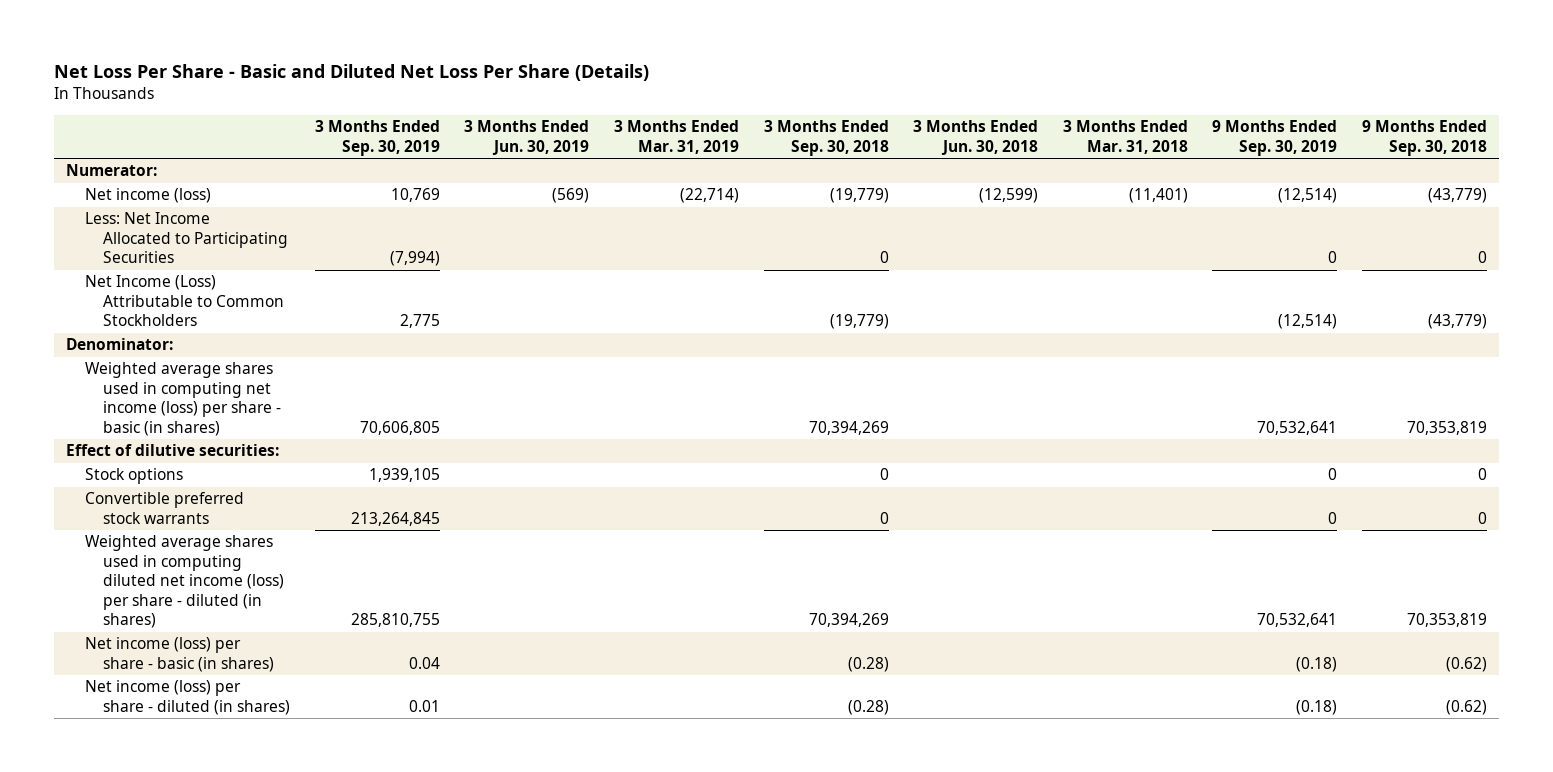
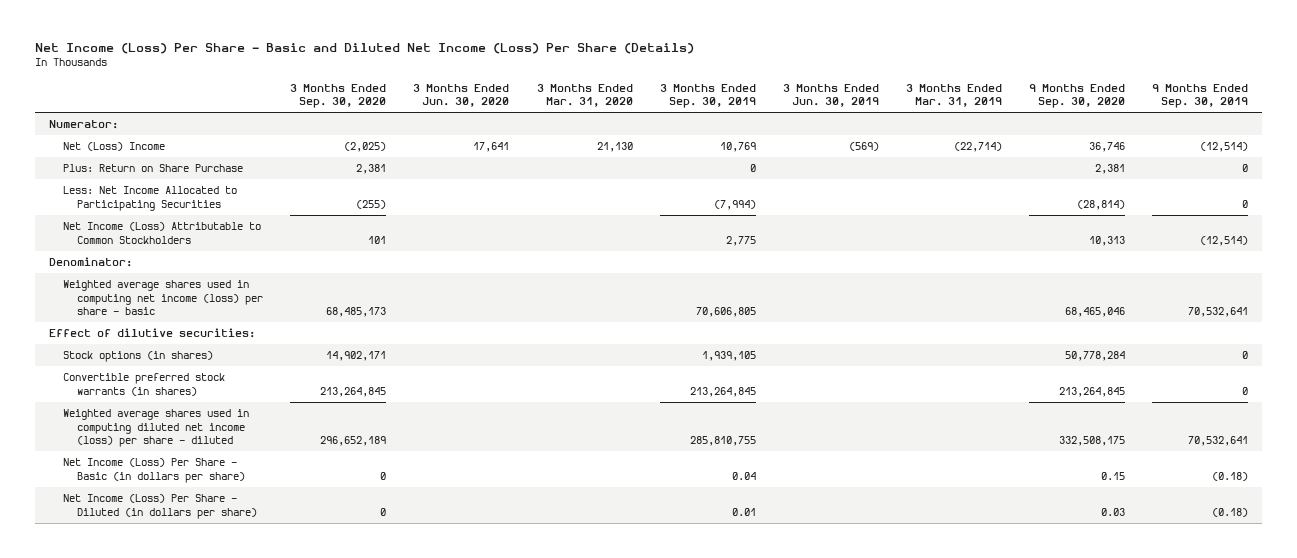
[53,64,649,82] Net Loss Per Share - Basic and Diluted Net Loss Per Share (Details) -> [35,42,695,54] Net Income (Loss) Per Share - Basic and Diluted Net Income (Loss) Per Share (Details)
[763,120,889,156] 3 Months Ended Sep. 30, 2018 -> none
[913,120,1039,155] 3 Months Ended Jun. 30, 2018 -> none
[1062,120,1188,154] 3 Months Ended Mar. 31, 2018 -> none
[1362,120,1488,156] 9 Months Ended Sep. 30, 2018 -> none
none -> [290,83,387,109] 3 Months Ended Sep. 30, 2020
none -> [413,83,510,108] 3 Months Ended Jun. 30, 2020
none -> [536,83,633,108] 3 Months Ended Mar. 31, 2020
none -> [1029,83,1126,109] 9 Months Ended Sep. 30, 2020
[84,188,211,204] Net income (loss) -> [62,142,165,152] Net (Loss) Income
none -> [62,164,243,173] Plus: Return on Share Purchase
[84,362,282,436] Weighted average shares used in computing net income (loss) per share - basic (in shares) -> [62,280,264,316] Weighted average shares used in computing net income (loss) per share - basic
[84,468,183,485] Stock options -> [62,351,213,363] Stock options (in shares)
[84,492,244,524] Convertible preferred stock warrants -> [62,373,225,396] Convertible preferred stock warrants (in shares)
[84,535,285,629] Weighted average shares used in computing diluted net income (loss) per share - diluted (in shares) -> [62,409,249,448] Weighted average shares used in computing diluted net income (loss) per share - diluted
[84,637,275,672] Net income (loss) per share - basic (in shares) -> [62,458,246,483] Net Income (Loss) Per Share - Basic (in dollars per share)
[84,680,291,715] Net income (loss) per share - diluted (in shares) -> [62,494,258,519] Net Income (Loss) Per Share - Diluted (in dollars per share)

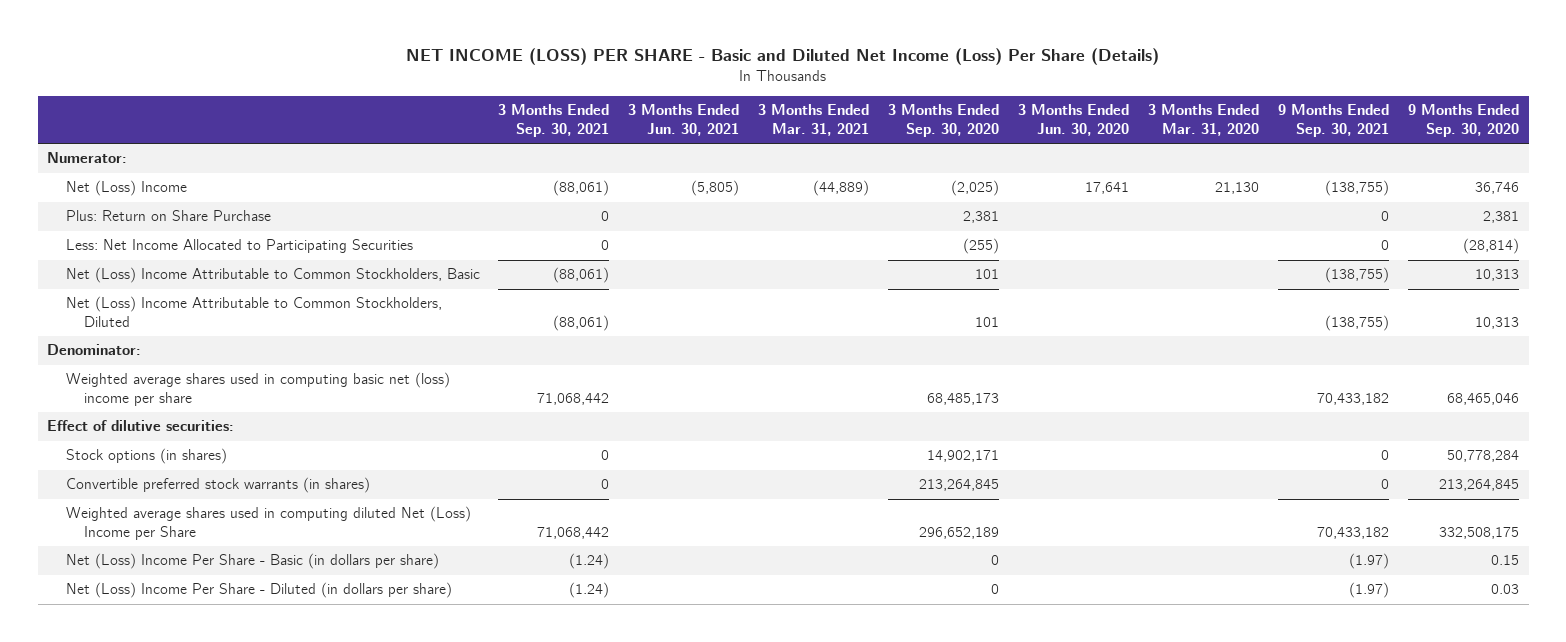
[35,42,695,54] Net Income (Loss) Per Share - Basic and Diluted Net Income (Loss) Per Share (Details) -> [406,47,1160,65] NET INCOME (LOSS) PER SHARE - Basic and Diluted Net Income (Loss) Per Share (Details)
[659,83,756,109] 3 Months Ended Sep. 30, 2019 -> none
[782,83,879,108] 3 Months Ended Jun. 30, 2019 -> none
[906,83,1003,108] 3 Months Ended Mar. 31, 2019 -> none
[1152,83,1249,109] 9 Months Ended Sep. 30, 2019 -> none
none -> [498,104,610,137] 3 Months Ended Sep. 30, 2021
none -> [628,104,740,136] 3 Months Ended Jun. 30, 2021
none -> [758,104,870,136] 3 Months Ended Mar. 31, 2021
none -> [1278,104,1390,137] 9 Months Ended Sep. 30, 2021
[62,222,261,244] Net Income (Loss) Attributable to Common Stockholders -> [65,267,480,284] Net (Loss) Income Attributable to Common Stockholders, Basic
none -> [65,296,442,328] Net (Loss) Income Attributable to Common Stockholders, Diluted
[62,280,264,316] Weighted average shares used in computing net income (loss) per share - basic -> [65,372,450,407] Weighted average shares used in computing basic net (loss) income per share
[62,409,249,448] Weighted average shares used in computing diluted net income (loss) per share - diluted -> [65,506,471,541] Weighted average shares used in computing diluted Net (Loss) Income per Share
[62,458,246,483] Net Income (Loss) Per Share - Basic (in dollars per share) -> [65,553,439,570] Net (Loss) Income Per Share - Basic (in dollars per share)
[62,494,258,519] Net Income (Loss) Per Share - Diluted (in dollars per share) -> [65,582,452,599] Net (Loss) Income Per Share - Diluted (in dollars per share)

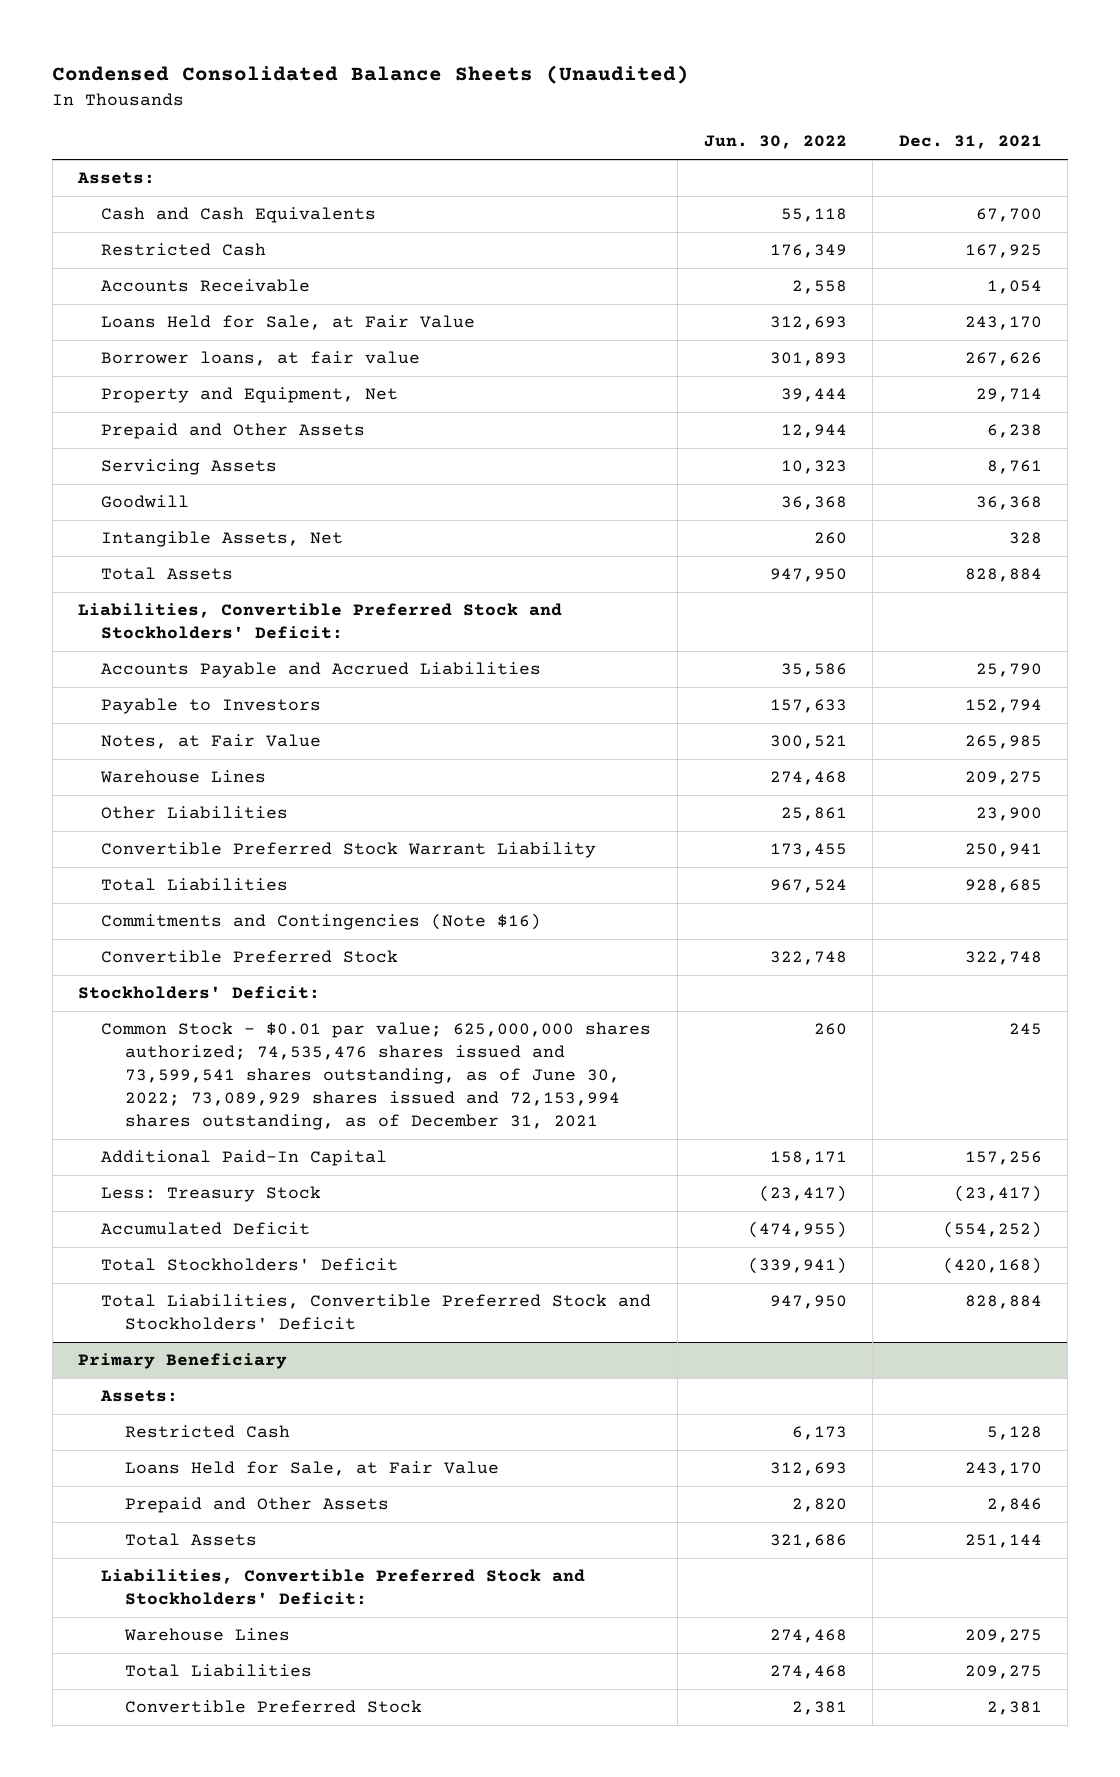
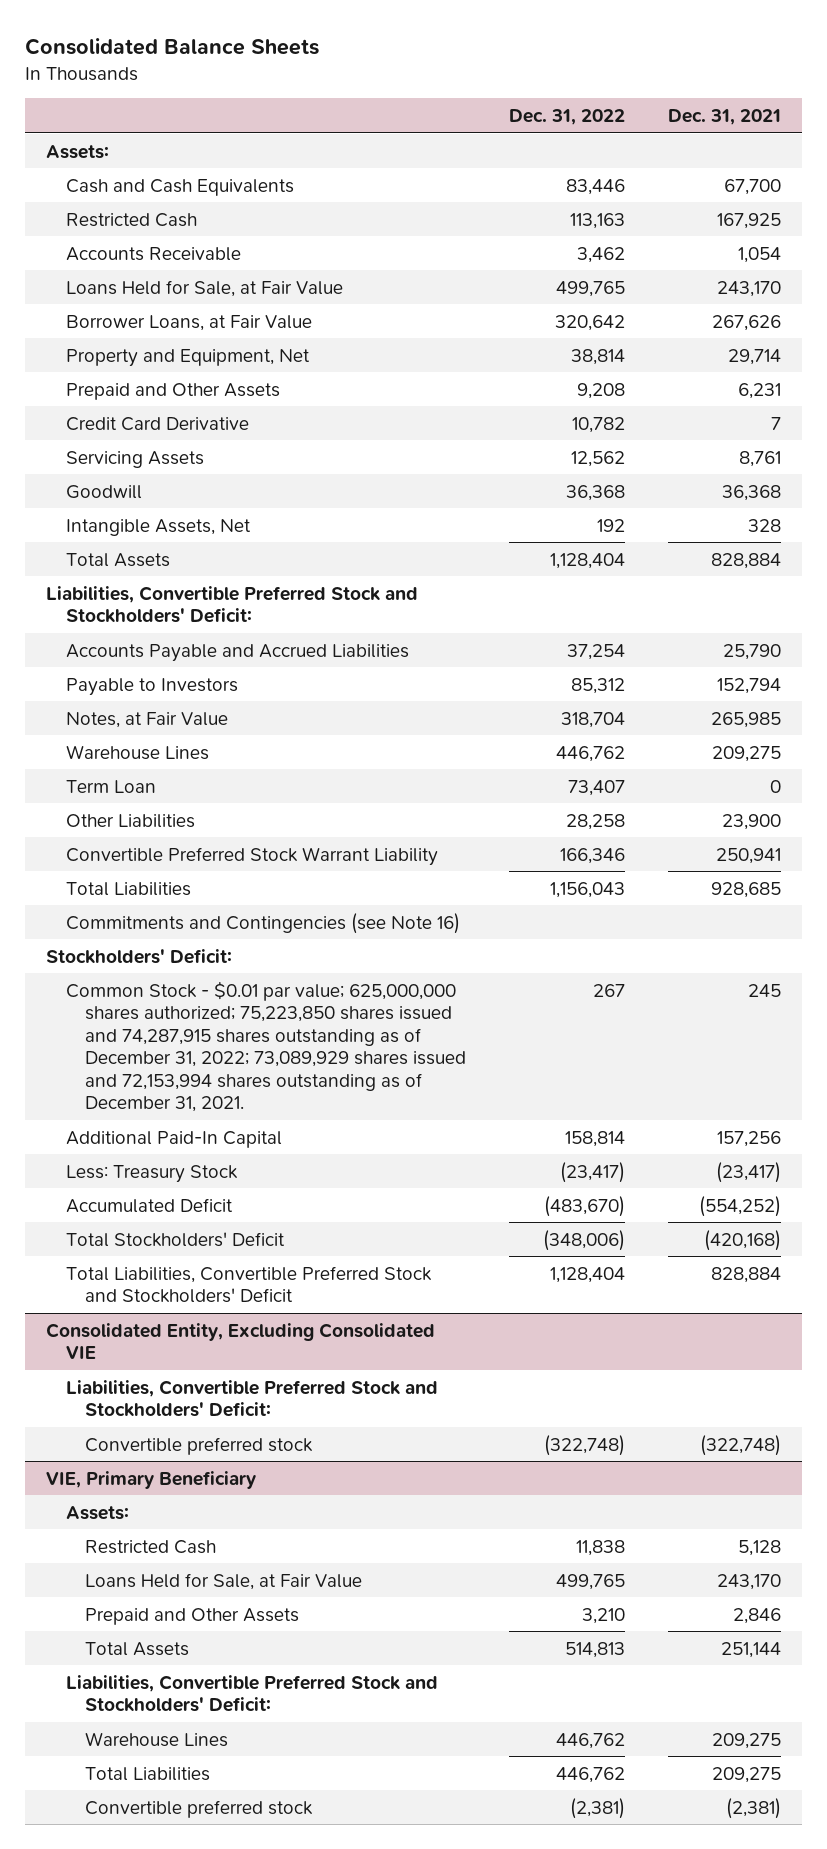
[52,65,690,85] Condensed Consolidated Balance Sheets (Unaudited) -> [24,38,319,56] Consolidated Balance Sheets
[703,135,847,150] Jun. 30, 2022 -> none
none -> [509,108,626,125] Dec. 31, 2022
[101,351,421,367] Borrower loans, at fair value -> [65,314,312,331] Borrower Loans, at Fair Value
[986,424,1042,439] 6,238 -> [737,382,781,399] 6,231
none -> [65,416,249,431] Credit Card Derivative
none -> [65,779,156,793] Term Loan
[101,950,399,964] Convertible Preferred Stock -> none
[101,913,542,931] Commitments and Contingencies (Note $16) -> [65,912,460,934] Commitments and Contingencies (see Note 16)
[101,1022,652,1131] Common Stock - $0.01 par value; 625,000,000 shares authorized; 74,535,476 shares issued and 73,599,541 shares outstanding, as of June 30, 2022; 73,089,929 shares issued and 72,153,994 shares outstanding, as of December 31, 2021 -> [65,980,467,1113] Common Stock - $0.01 par value; 625,000,000 shares authorized; 75,223,850 shares issued and 74,287,915 shares outstanding as of December 31, 2022; 73,089,929 shares issued and 72,153,994 shares outstanding as of December 31, 2021.
none -> [46,1322,436,1360] Consolidated Entity, Excluding Consolidated VIE
none -> [65,1379,438,1418] Liabilities, Convertible Preferred Stock and Stockholders' Deficit:
none -> [85,1436,314,1455] Convertible preferred stock
[78,1353,288,1370] Primary Beneficiary -> [46,1470,257,1489] VIE, Primary Beneficiary
[124,1700,422,1714] Convertible Preferred Stock -> [85,1799,314,1818] Convertible preferred stock
[986,1701,1042,1716] 2,381 -> [725,1797,781,1819] (2,381)

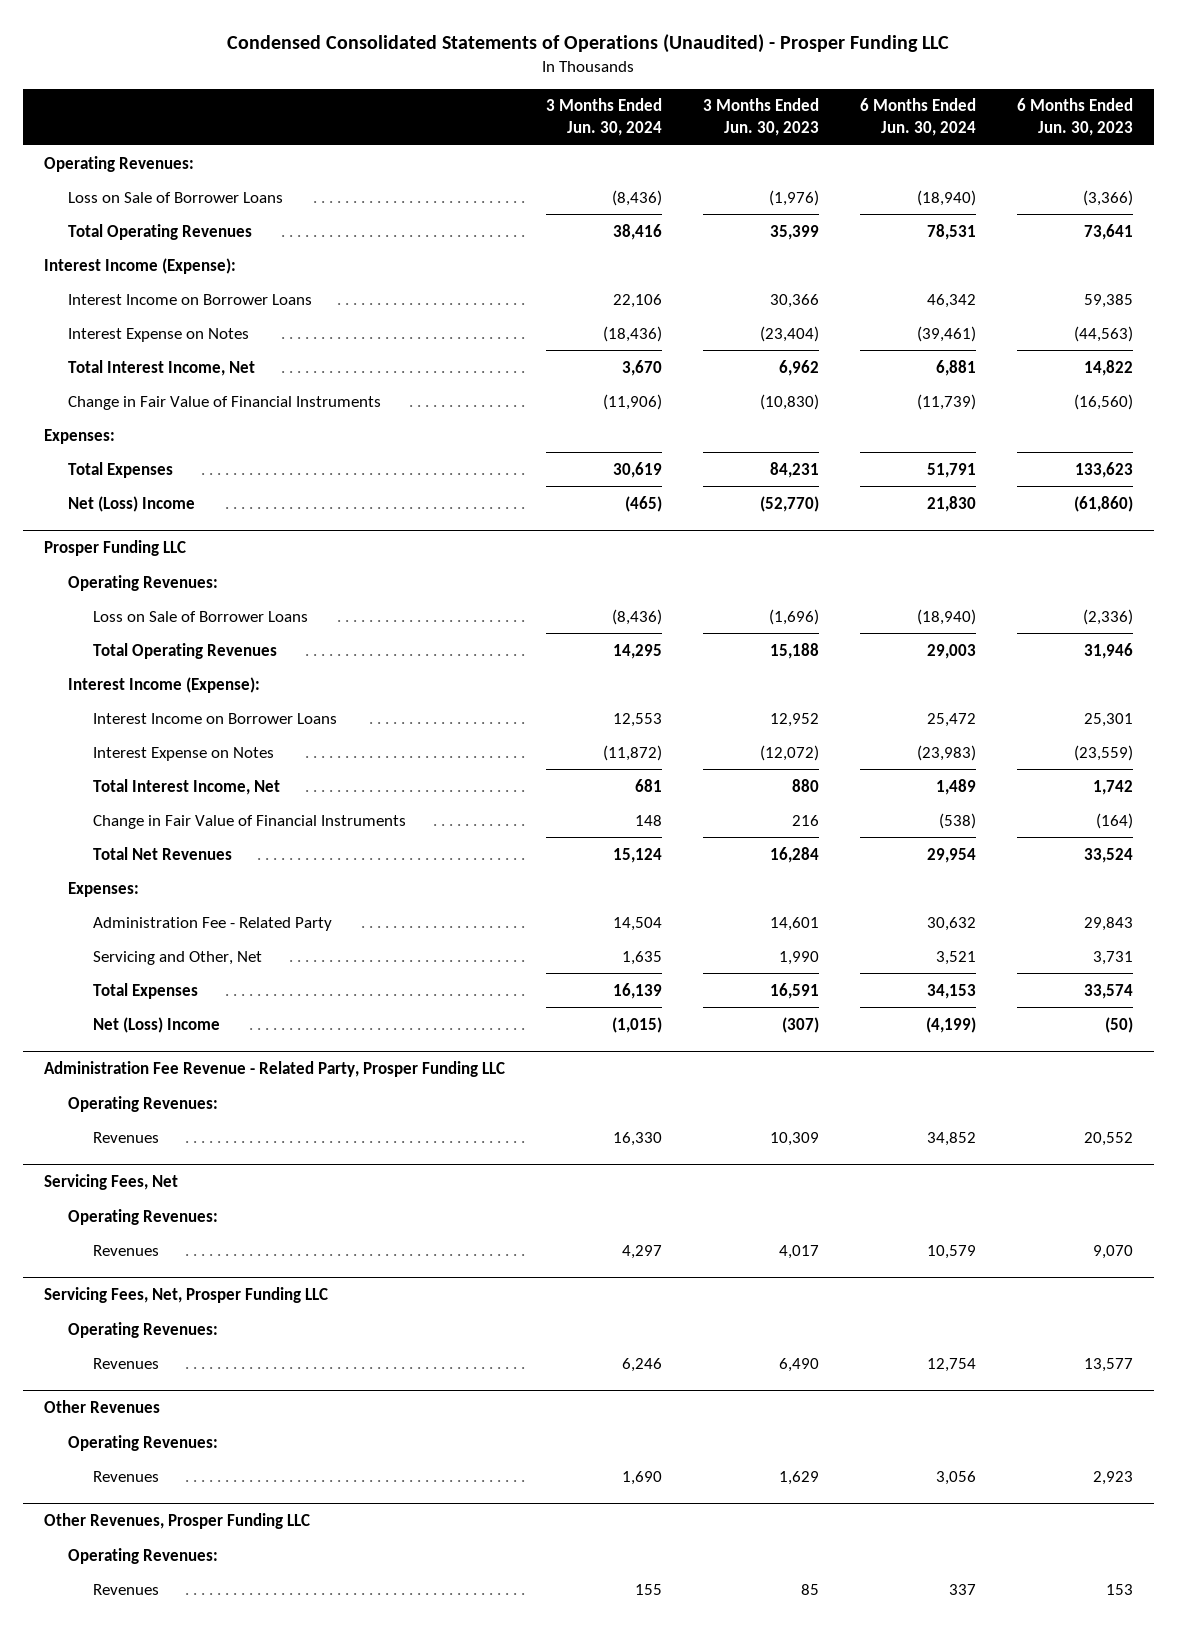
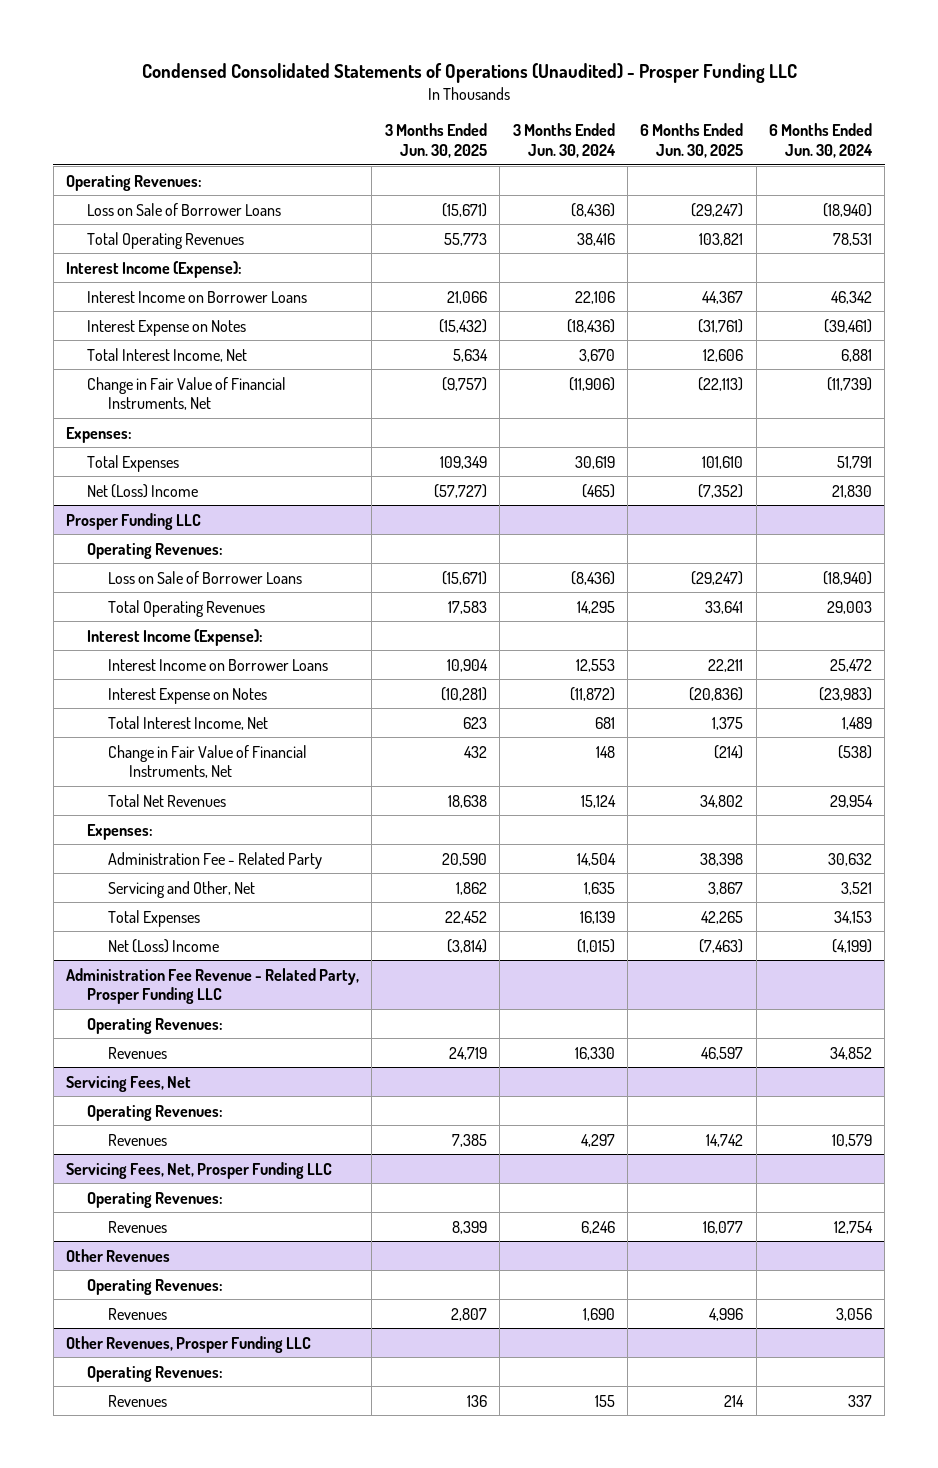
[702,98,819,136] 3 Months Ended Jun. 30, 2023 -> none
[1017,98,1134,136] 6 Months Ended Jun. 30, 2023 -> none
none -> [384,123,487,159] 3 Months Ended Jun. 30, 2025
none -> [640,123,744,159] 6 Months Ended Jun. 30, 2025
[68,395,382,410] Change in Fair Value of Financial Instruments -> [87,376,287,411] Change in Fair Value of Financial Instruments, Net
[93,814,407,829] Change in Fair Value of Financial Instruments -> [108,744,308,779] Change in Fair Value of Financial Instruments, Net

